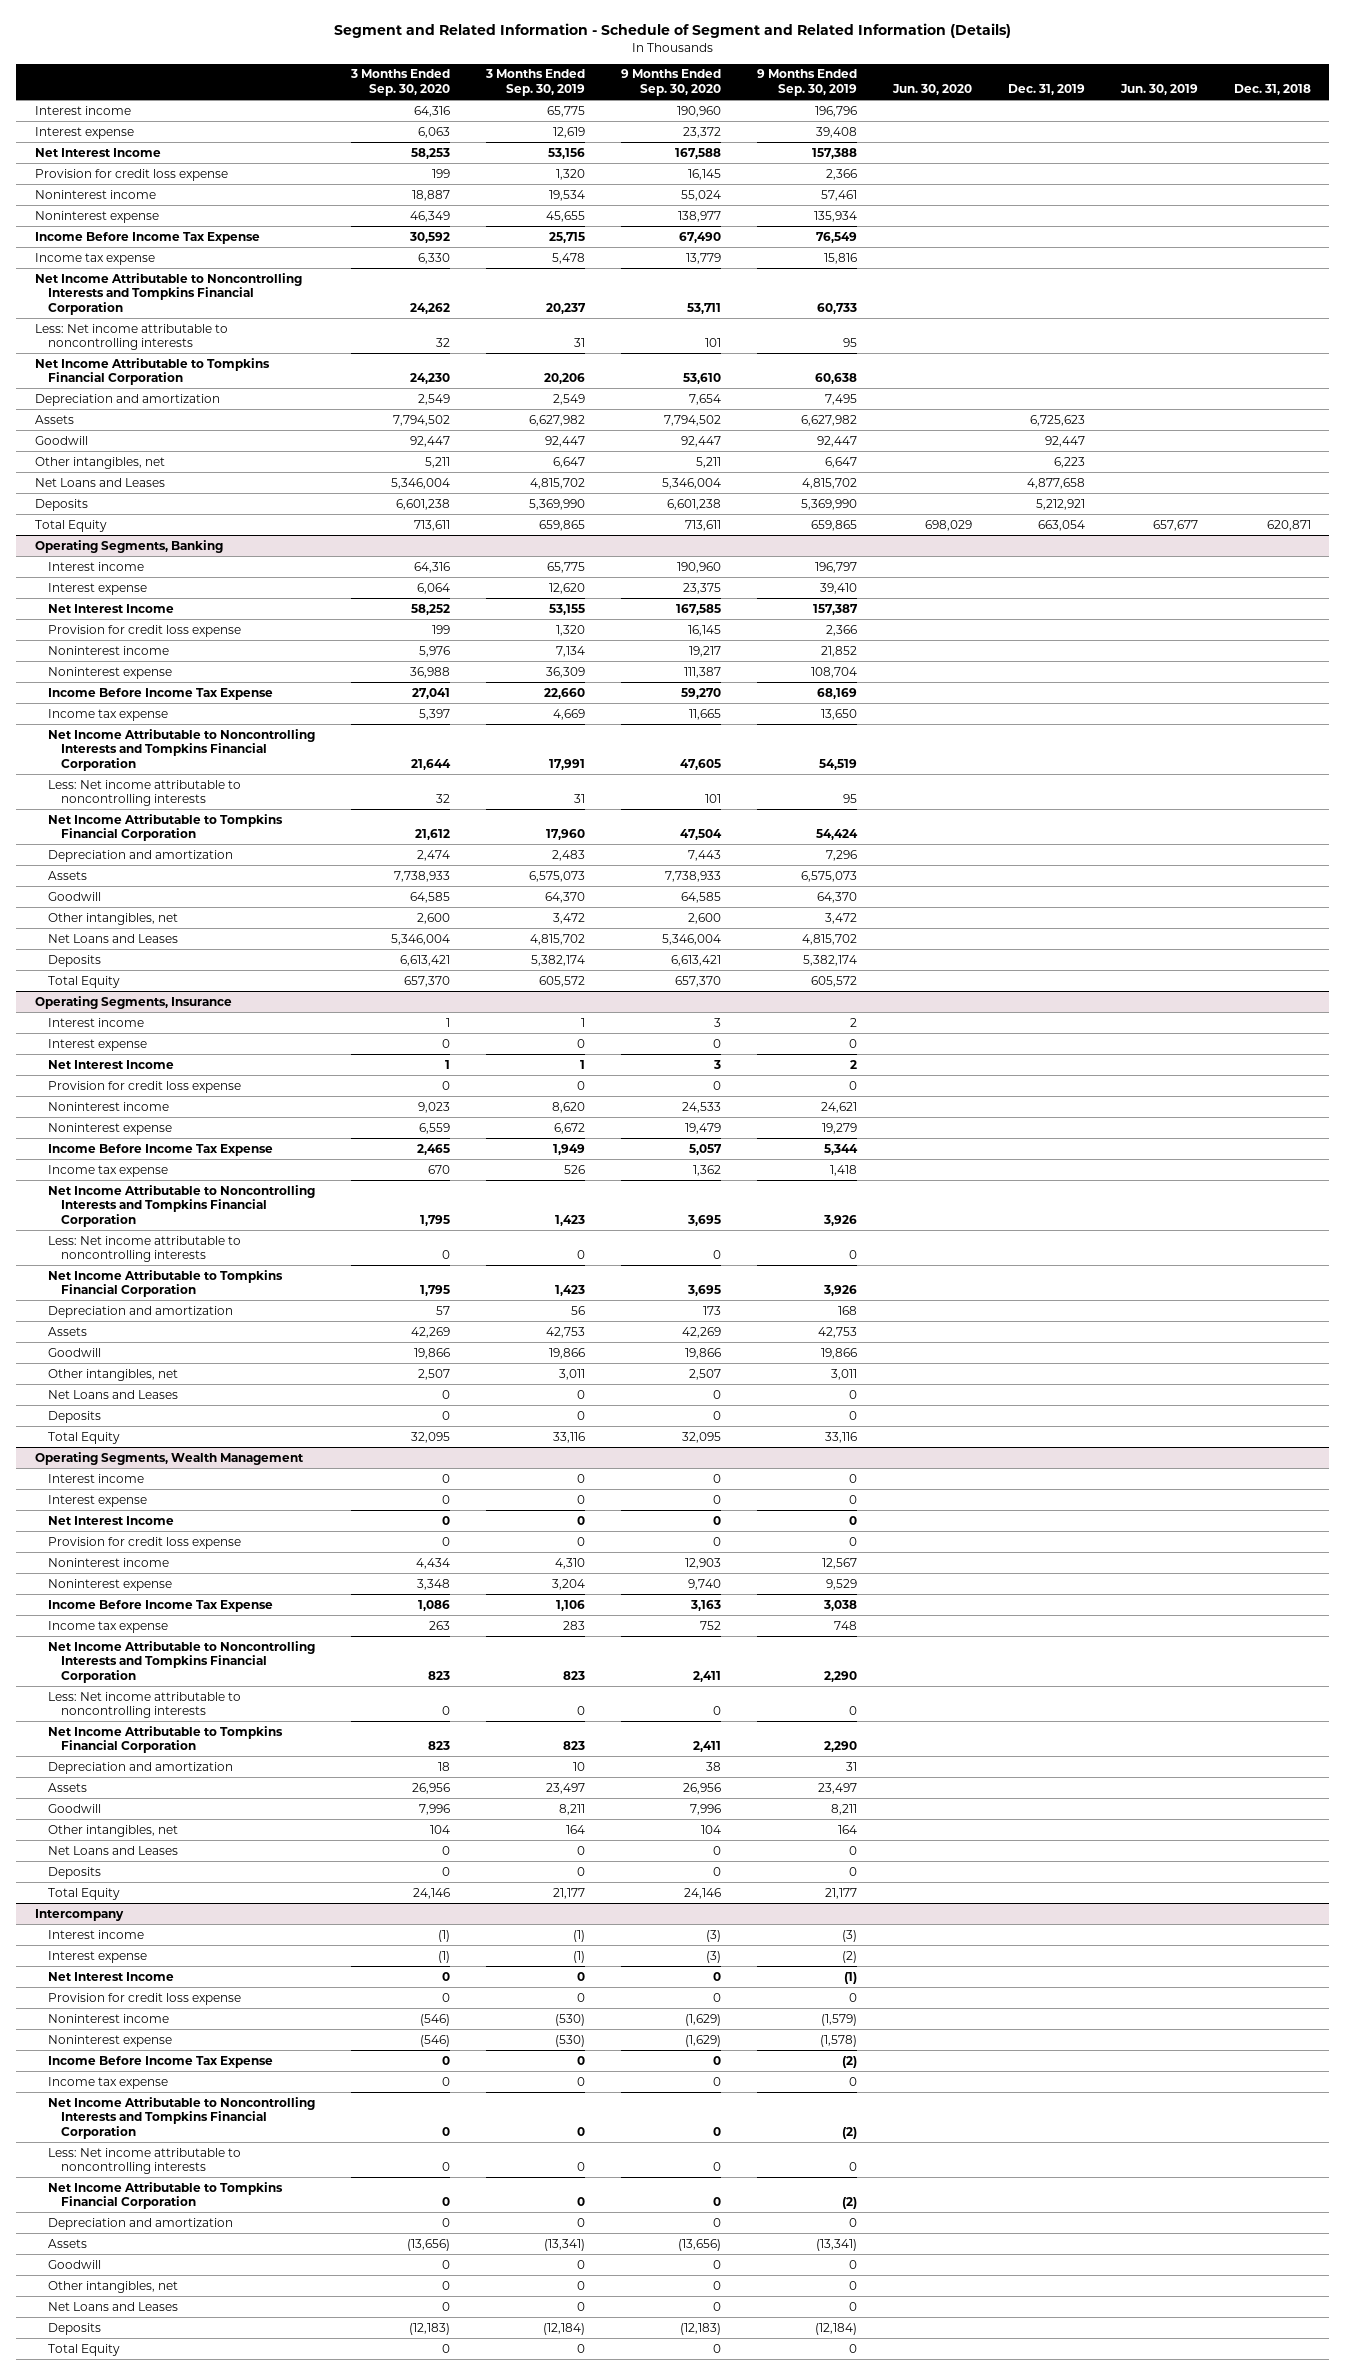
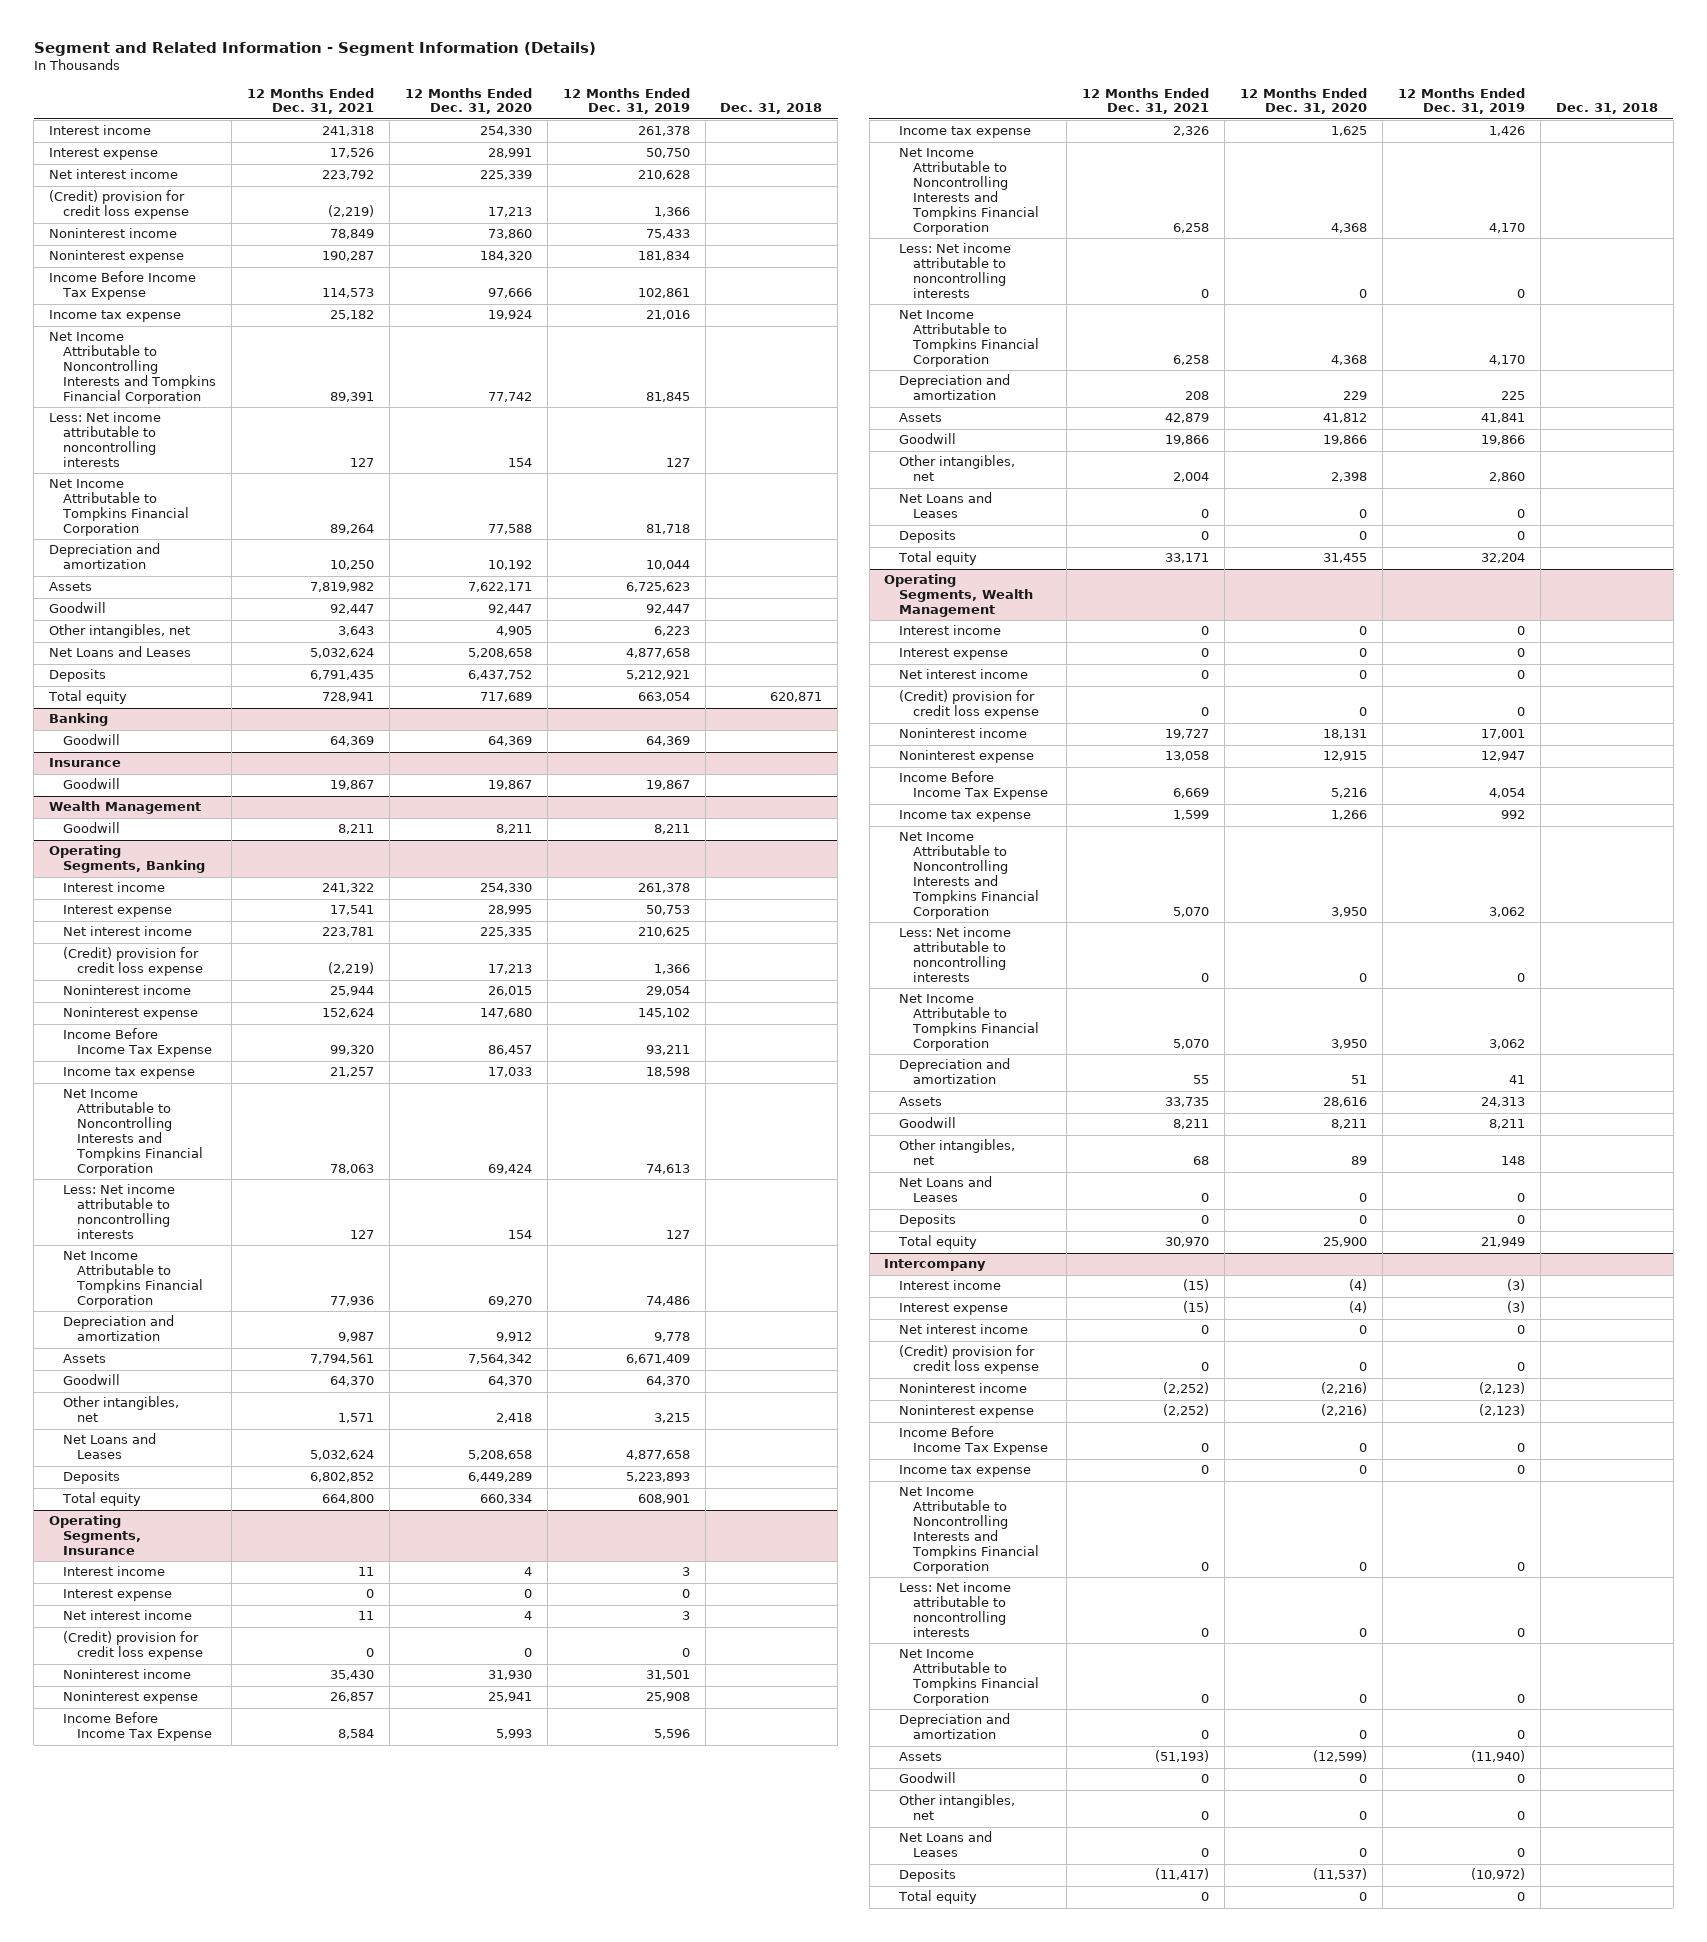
[333,23,1011,39] Segment and Related Information - Schedule of Segment and Related Information (Details) -> [33,41,596,56] Segment and Related Information - Segment Information (Details)
[350,69,451,96] 3 Months Ended Sep. 30, 2020 -> none
[485,69,586,96] 3 Months Ended Sep. 30, 2019 -> none
[621,69,722,96] 9 Months Ended Sep. 30, 2020 -> none
[757,69,858,96] 9 Months Ended Sep. 30, 2019 -> none
[892,83,973,95] Jun. 30, 2020 -> none
[1008,83,1086,95] Dec. 31, 2019 -> none
[1120,83,1199,95] Jun. 30, 2019 -> none
none -> [246,87,374,115] 12 Months Ended Dec. 31, 2021
none -> [404,87,532,115] 12 Months Ended Dec. 31, 2020
none -> [562,87,690,115] 12 Months Ended Dec. 31, 2019
[34,147,161,157] Net Interest Income -> [49,169,179,180] Net interest income
[34,168,228,181] Provision for credit loss expense -> [49,190,190,220] (Credit) provision for credit loss expense
[34,519,107,532] Total Equity -> [48,690,128,705] Total equity
none -> [49,713,109,727] Banking
none -> [63,734,121,746] Goodwill
none -> [49,758,122,768] Insurance
none -> [63,778,121,790] Goodwill
none -> [49,801,202,815] Wealth Management
none -> [63,822,121,834] Goodwill
[47,603,174,613] Net Interest Income -> [63,926,193,937] Net interest income
[47,624,241,637] Provision for credit loss expense -> [63,947,204,977] (Credit) provision for credit loss expense
[47,975,120,988] Total Equity -> [62,1492,142,1507] Total equity
[47,1059,174,1069] Net Interest Income -> [63,1610,193,1621] Net interest income
[47,1080,241,1093] Provision for credit loss expense -> [63,1631,204,1661] (Credit) provision for credit loss expense
[47,1431,120,1444] Total Equity -> [897,551,977,566] Total equity
[47,1515,174,1525] Net Interest Income -> [898,669,1028,680] Net interest income
[47,1536,241,1549] Provision for credit loss expense -> [898,690,1039,720] (Credit) provision for credit loss expense
[47,1887,120,1900] Total Equity -> [897,1235,977,1250] Total equity
[47,1971,174,1981] Net Interest Income -> [898,1324,1028,1335] Net interest income
[47,1992,241,2005] Provision for credit loss expense -> [898,1345,1039,1375] (Credit) provision for credit loss expense
[47,2343,120,2356] Total Equity -> [897,1890,977,1905] Total equity

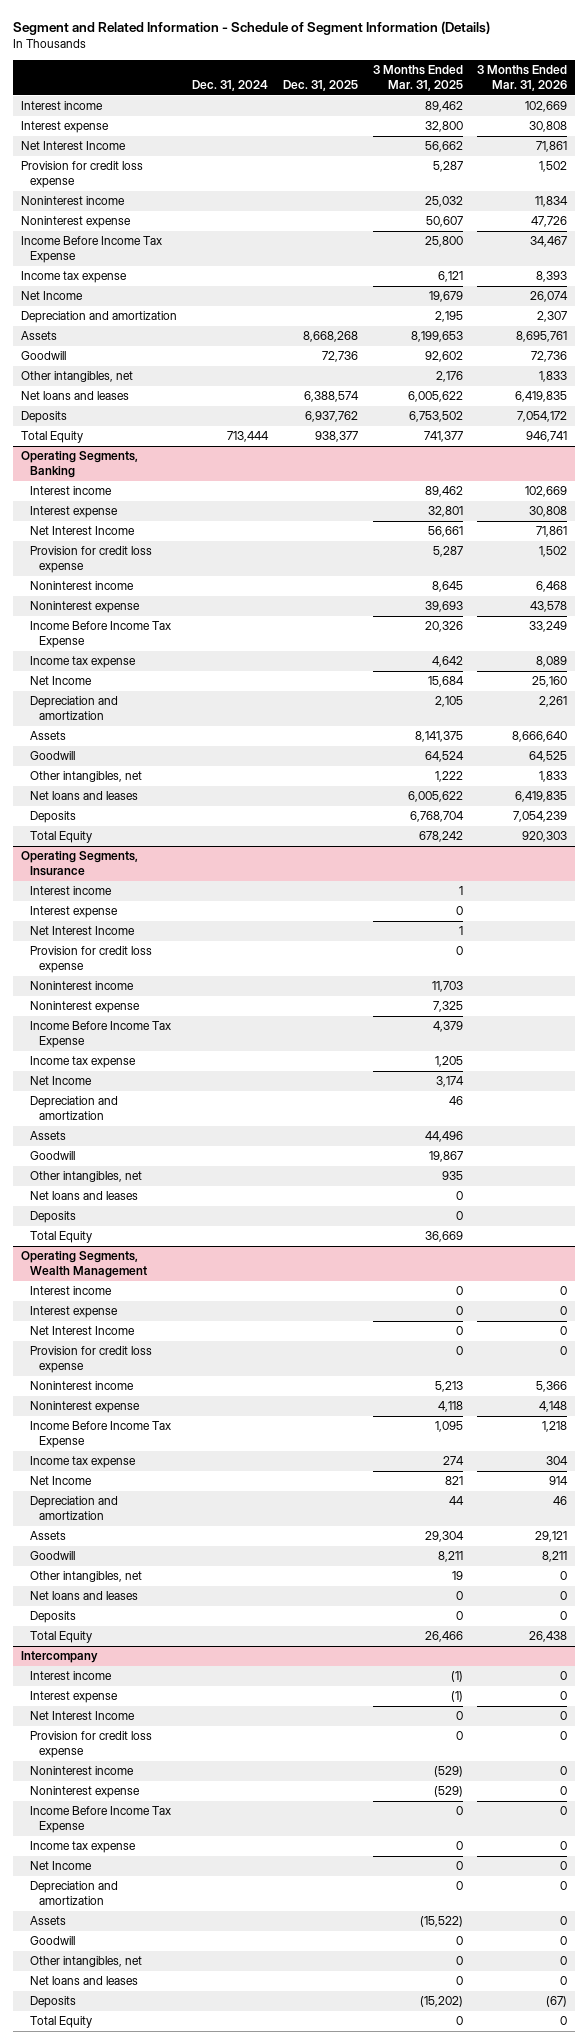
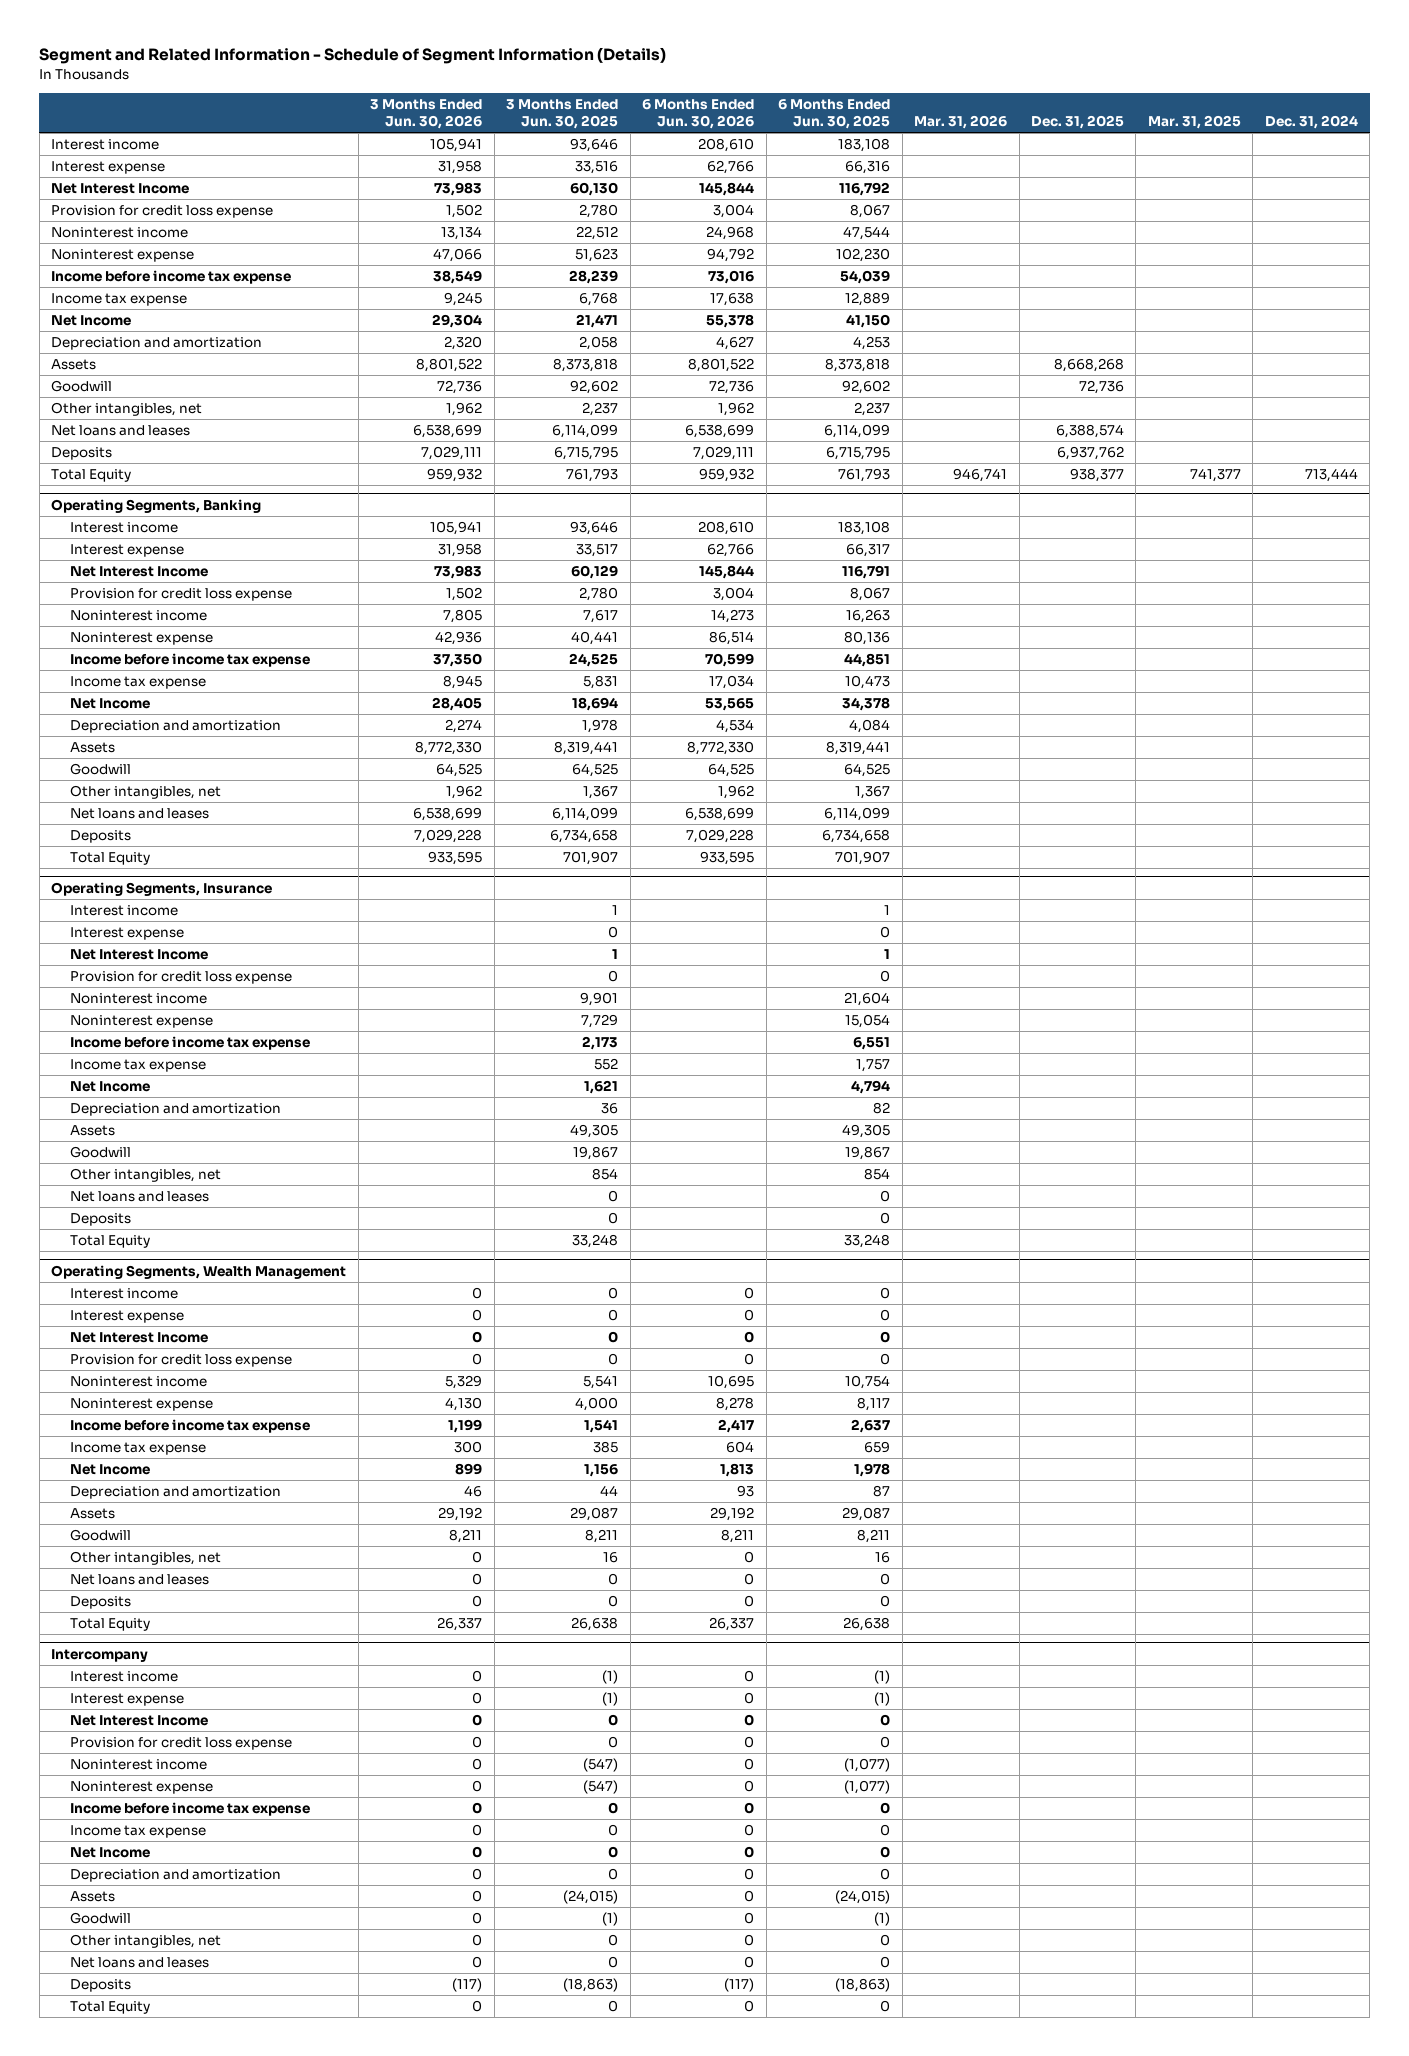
[372,65,463,92] 3 Months Ended Mar. 31, 2025 -> none
[477,65,568,92] 3 Months Ended Mar. 31, 2026 -> none
none -> [370,98,483,129] 3 Months Ended Jun. 30, 2026
none -> [506,98,619,129] 3 Months Ended Jun. 30, 2025
none -> [642,98,755,129] 6 Months Ended Jun. 30, 2026
none -> [778,98,891,129] 6 Months Ended Jun. 30, 2025
none -> [914,114,1008,129] Mar. 31, 2026
none -> [1147,114,1241,129] Mar. 31, 2025
[20,236,162,264] Income Before Income Tax Expense -> [51,270,292,285] Income before income tax expense
[29,621,171,649] Income Before Income Tax Expense -> [69,653,310,668] Income before income tax expense
[29,1021,171,1049] Income Before Income Tax Expense -> [69,1036,310,1051] Income before income tax expense
[29,1421,171,1449] Income Before Income Tax Expense -> [69,1419,310,1434] Income before income tax expense
[29,1806,171,1834] Income Before Income Tax Expense -> [69,1802,310,1817] Income before income tax expense

